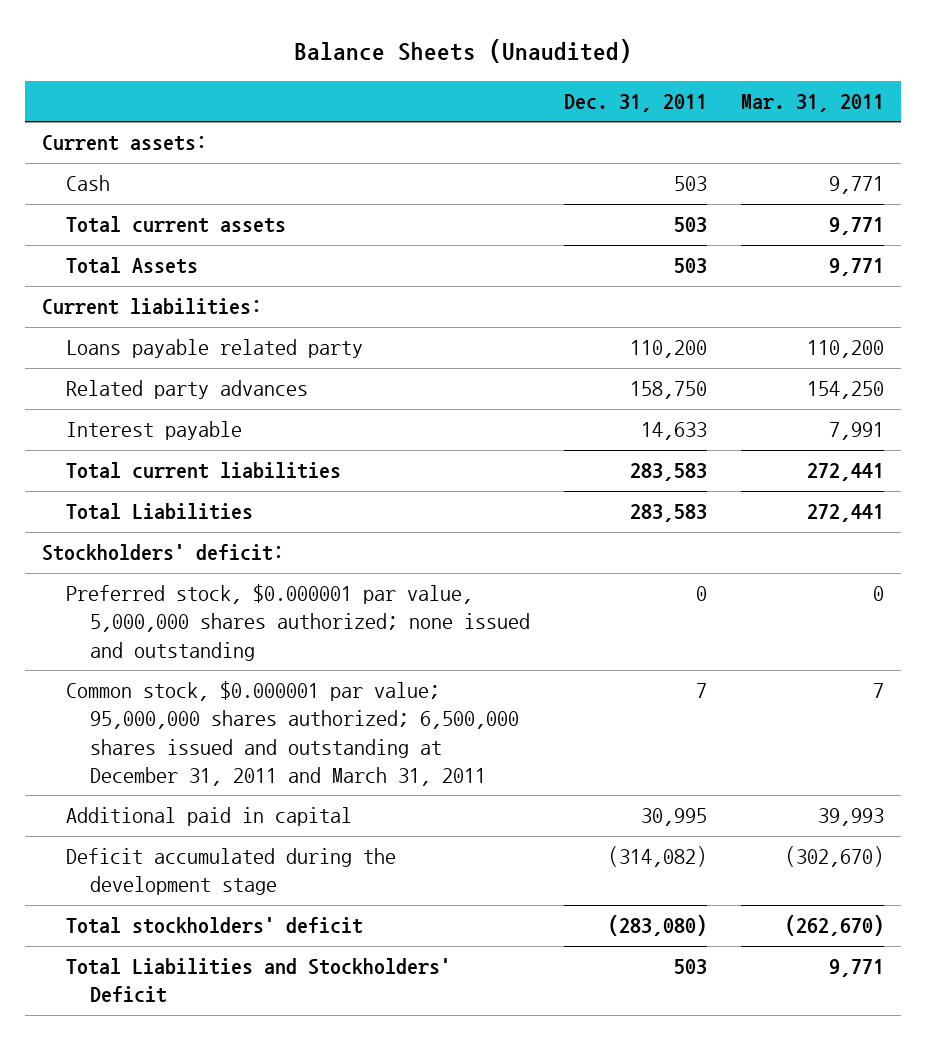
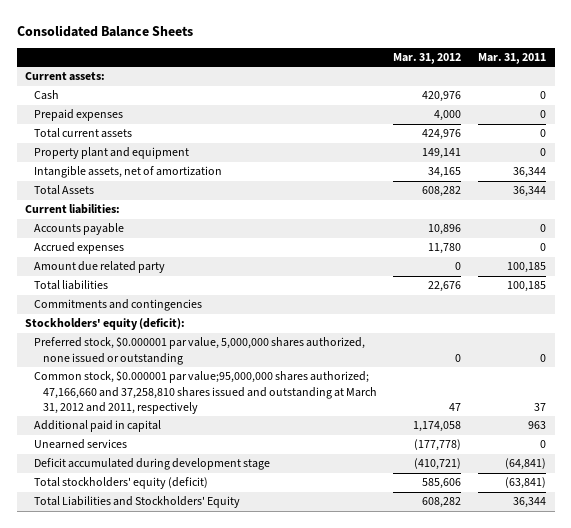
[293,38,632,63] Balance Sheets (Unaudited) -> [16,24,193,37] Consolidated Balance Sheets
[563,93,707,112] Dec. 31, 2011 -> none
none -> [393,53,462,65] Mar. 31, 2012
[828,176,884,195] 9,771 -> [540,91,547,100] 0
none -> [33,109,123,122] Prepaid expenses
[828,217,884,236] 9,771 -> [540,129,547,138] 0
none -> [33,147,189,160] Property plant and equipment
none -> [33,166,222,179] Intangible assets, net of amortization
[828,258,884,277] 9,771 -> [513,186,547,198] 36,344
[66,339,364,359] Loans payable related party -> none
[66,421,243,441] Interest payable -> none
[66,462,342,480] Total current liabilities -> none
none -> [33,223,124,236] Accounts payable
none -> [33,242,124,255] Accrued expenses
[66,380,309,400] Related party advances -> [33,261,165,274] Amount due related party
[806,381,884,400] 154,250 -> [507,262,547,274] 100,185
[66,503,254,521] Total Liabilities -> [33,280,108,291] Total liabilities
[806,504,884,523] 272,441 -> [507,281,547,293] 100,185
none -> [33,299,202,312] Commitments and contingencies
[42,544,285,562] Stockholders' deficit: -> [25,318,186,331] Stockholders' equity (deficit):
[66,584,531,661] Preferred stock, $0.000001 par value, 5,000,000 shares authorized; none issued and outstanding -> [33,337,365,365] Preferred stock, $0.000001 par value, 5,000,000 shares authorized, none issued or outstanding
[66,681,520,786] Common stock, $0.000001 par value; 95,000,000 shares authorized; 6,500,000 shares issued and outstanding at December 31, 2011 and March 31, 2011 -> [33,371,377,414] Common stock, $0.000001 par value;95,000,000 shares authorized; 47,166,660 and 37,258,810 shares issued and outstanding at March 31, 2012 and 2011, respectively
[872,683,884,699] 7 -> [534,402,547,411] 37
[817,808,884,827] 39,993 -> [528,421,547,430] 963
none -> [33,439,127,450] Unearned services
[66,848,397,896] Deficit accumulated during the development stage -> [33,458,270,471] Deficit accumulated during development stage
[784,846,884,868] (302,670) -> [505,458,547,471] (64,841)
[66,917,364,935] Total stockholders' deficit -> [33,477,208,490] Total stockholders' equity (deficit)
[784,915,884,937] (262,670) -> [505,477,547,490] (63,841)
[66,958,452,1004] Total Liabilities and Stockholders' Deficit -> [33,496,240,509] Total Liabilities and Stockholders' Equity
[828,959,884,978] 9,771 -> [513,497,547,509] 36,344

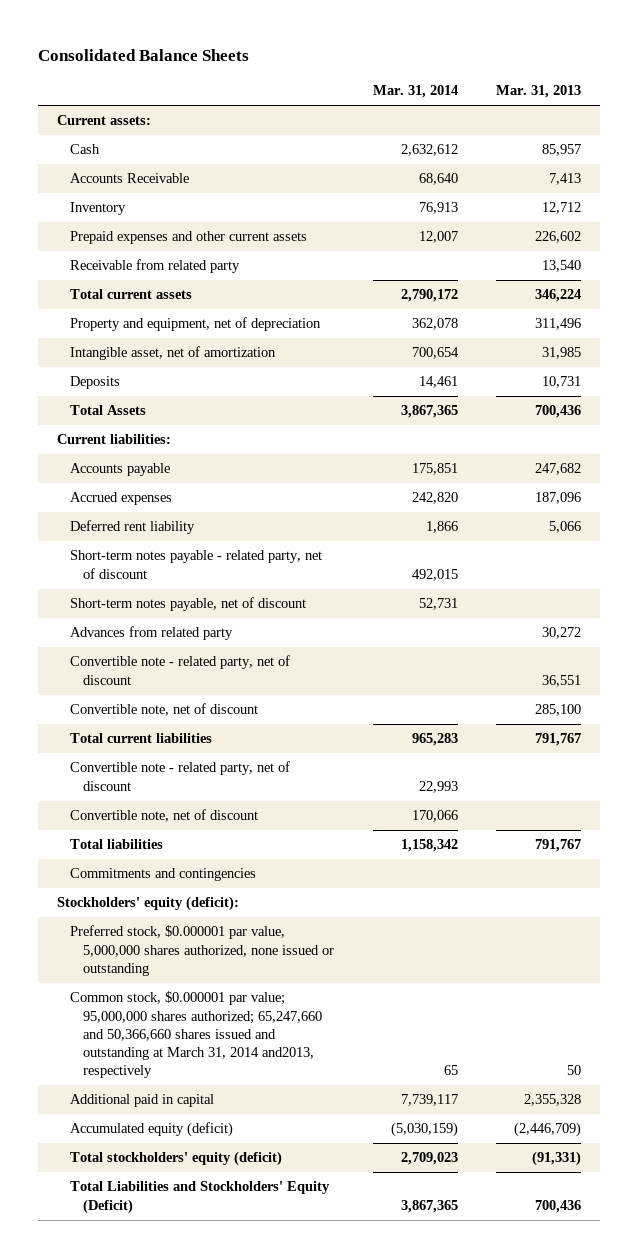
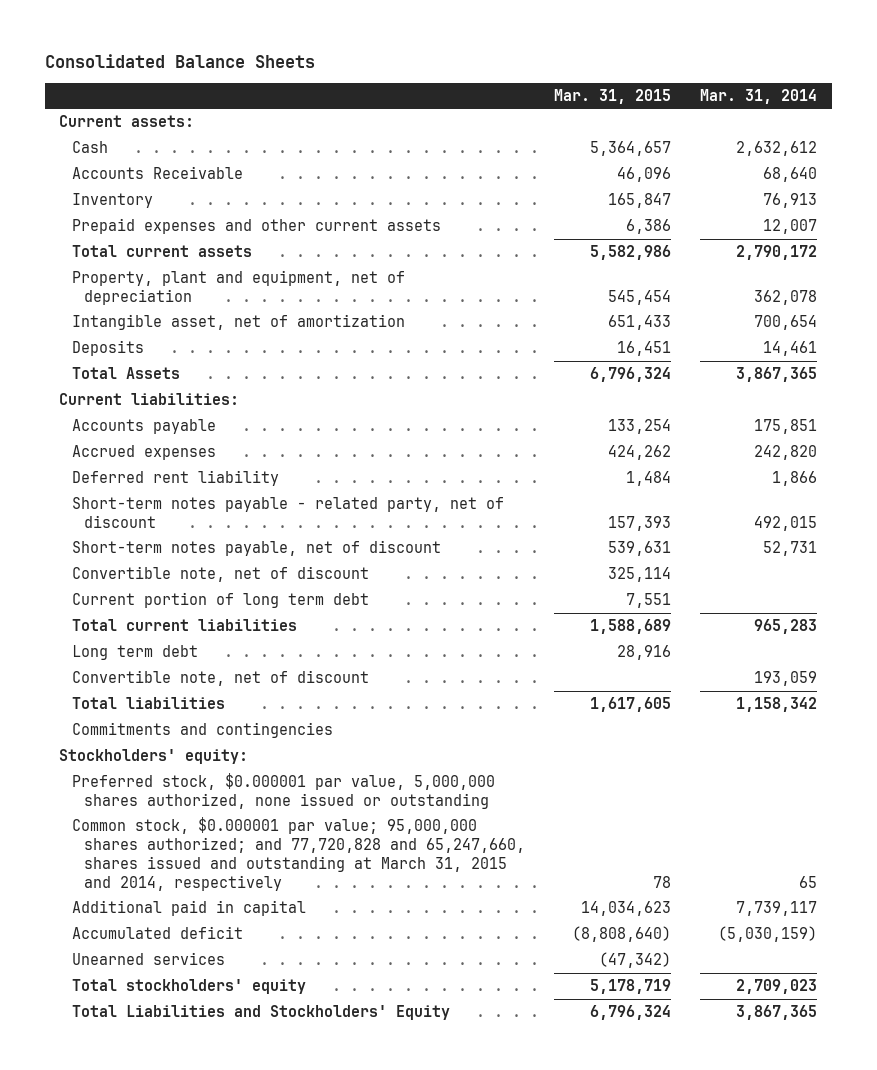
[495,85,581,99] Mar. 31, 2013 -> none
none -> [554,89,672,105] Mar. 31, 2015
[70,259,241,274] Receivable from related party -> none
[70,317,322,332] Property and equipment, net of depreciation -> [71,270,405,305] Property, plant and equipment, net of depreciation
[70,626,234,641] Advances from related party -> none
[70,655,291,685] Convertible note - related party, net of discount -> none
none -> [71,592,369,609] Current portion of long term debt
[70,761,291,791] Convertible note - related party, net of discount -> none
none -> [71,645,198,661] Long term debt
[411,810,458,823] 170,066 -> [754,671,818,687] 193,059
[57,896,240,912] Stockholders' equity (deficit): -> [59,749,249,765] Stockholders' equity:
[70,991,323,1079] Common stock, $0.000001 par value; 95,000,000 shares authorized; 65,247,660 and 50,366,660 shares issued and outstanding at March 31, 2014 and2013, respectively -> [71,817,525,891] Common stock, $0.000001 par value; 95,000,000 shares authorized; and 77,720,828 and 65,247,660, shares issued and outstanding at March 31, 2015 and 2014, respectively
[70,1122,234,1138] Accumulated equity (deficit) -> [71,926,243,940] Accumulated deficit
none -> [71,952,225,966] Unearned services
[70,1151,283,1167] Total stockholders' equity (deficit) -> [71,979,306,995] Total stockholders' equity
[70,1181,331,1214] Total Liabilities and Stockholders' Equity (Deficit) -> [71,1005,450,1021] Total Liabilities and Stockholders' Equity

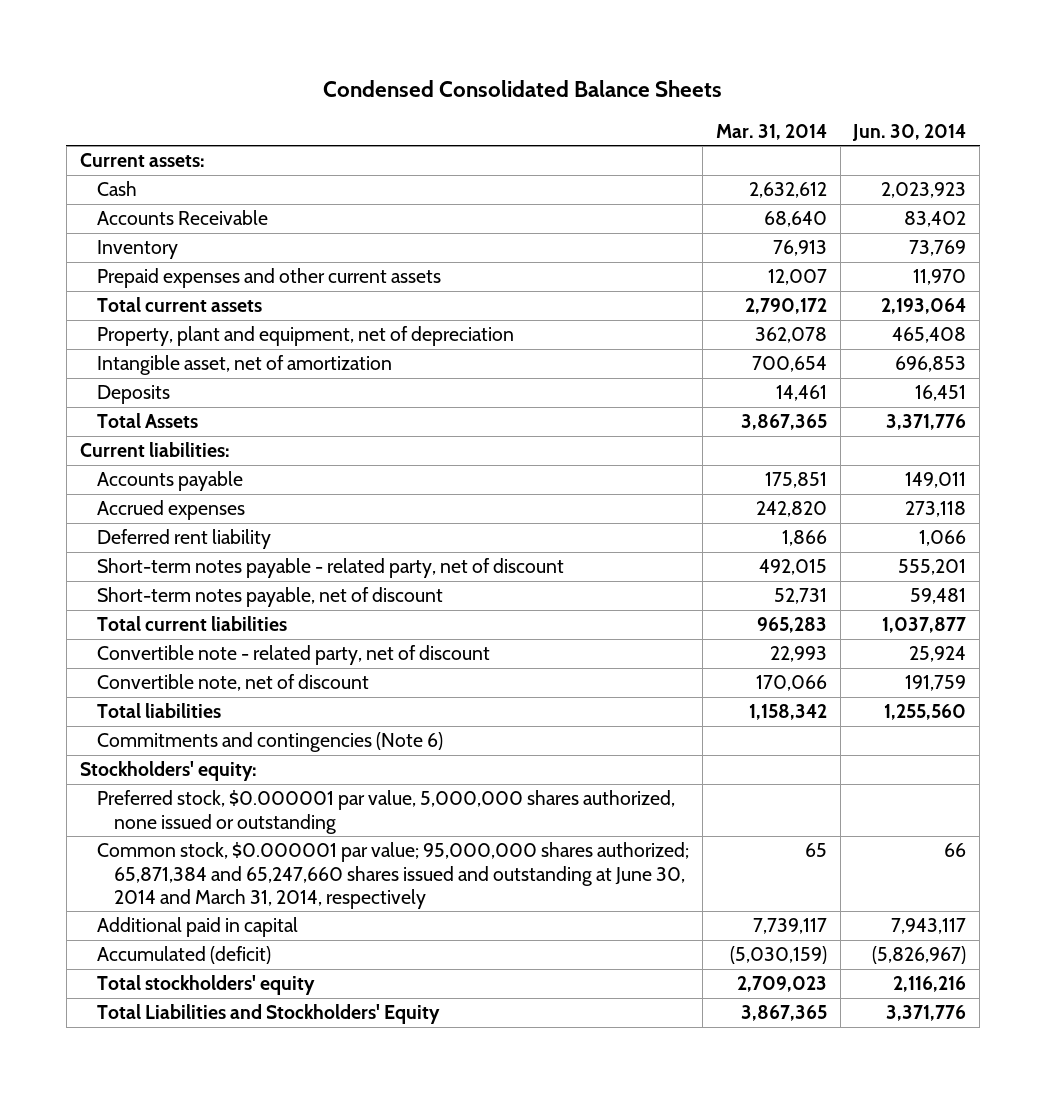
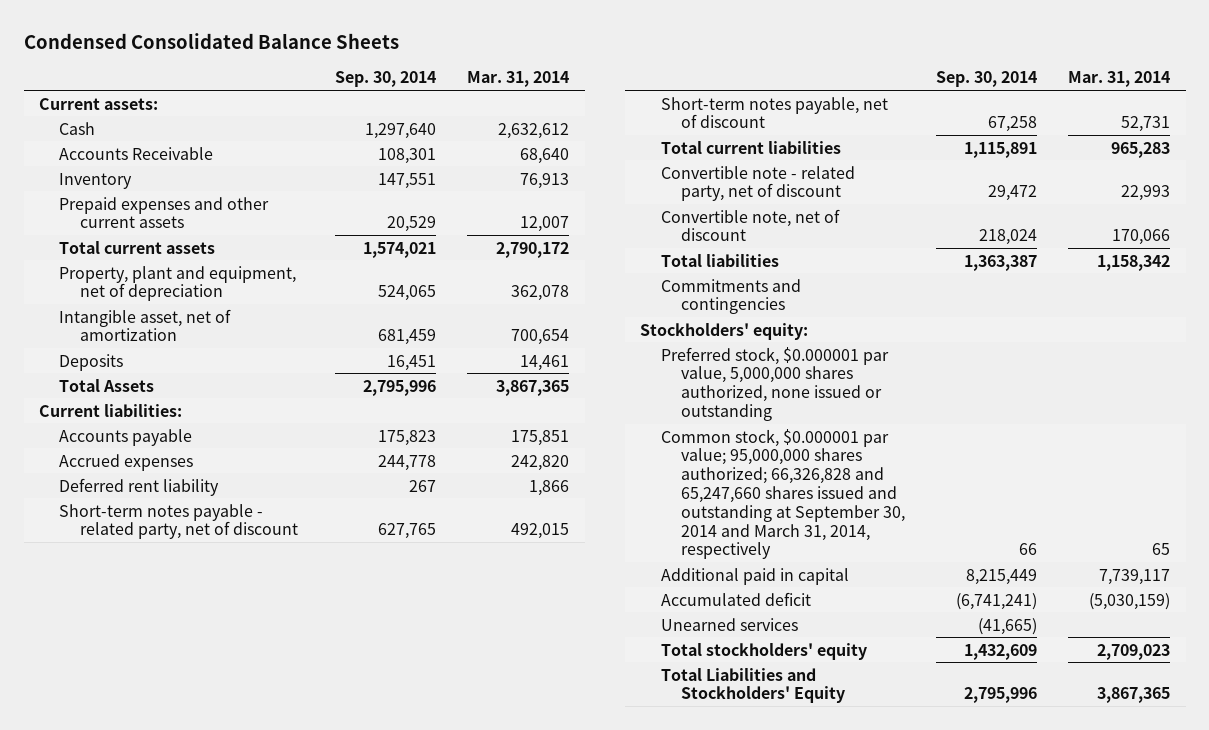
[852,123,967,141] Jun. 30, 2014 -> none
none -> [334,71,436,88] Sep. 30, 2014
[97,732,444,753] Commitments and contingencies (Note 6) -> [660,278,801,315] Commitments and contingencies
[97,842,690,909] Common stock, $0.000001 par value; 95,000,000 shares authorized; 65,871,384 and 65,247,660 shares issued and outstanding at June 30, 2014 and March 31, 2014, respectively -> [660,428,905,560] Common stock, $0.000001 par value; 95,000,000 shares authorized; 66,326,828 and 65,247,660 shares issued and outstanding at September 30, 2014 and March 31, 2014, respectively
[97,946,272,965] Accumulated (deficit) -> [660,591,811,606] Accumulated deficit
none -> [660,617,798,631] Unearned services

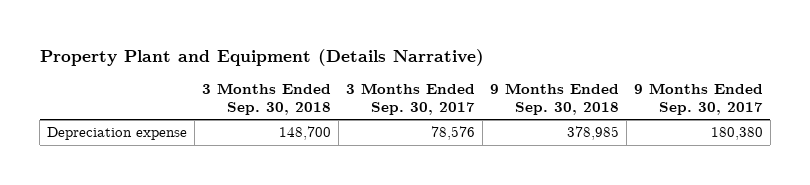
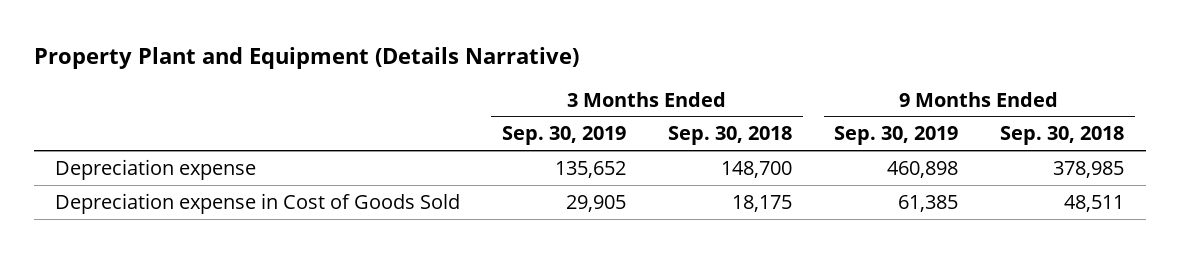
[346,82,476,116] 3 Months Ended Sep. 30, 2017 -> none
[633,82,763,116] 9 Months Ended Sep. 30, 2017 -> none
none -> [501,126,626,146] Sep. 30, 2019
none -> [834,126,959,146] Sep. 30, 2019
none -> [54,192,460,214] Depreciation expense in Cost of Goods Sold

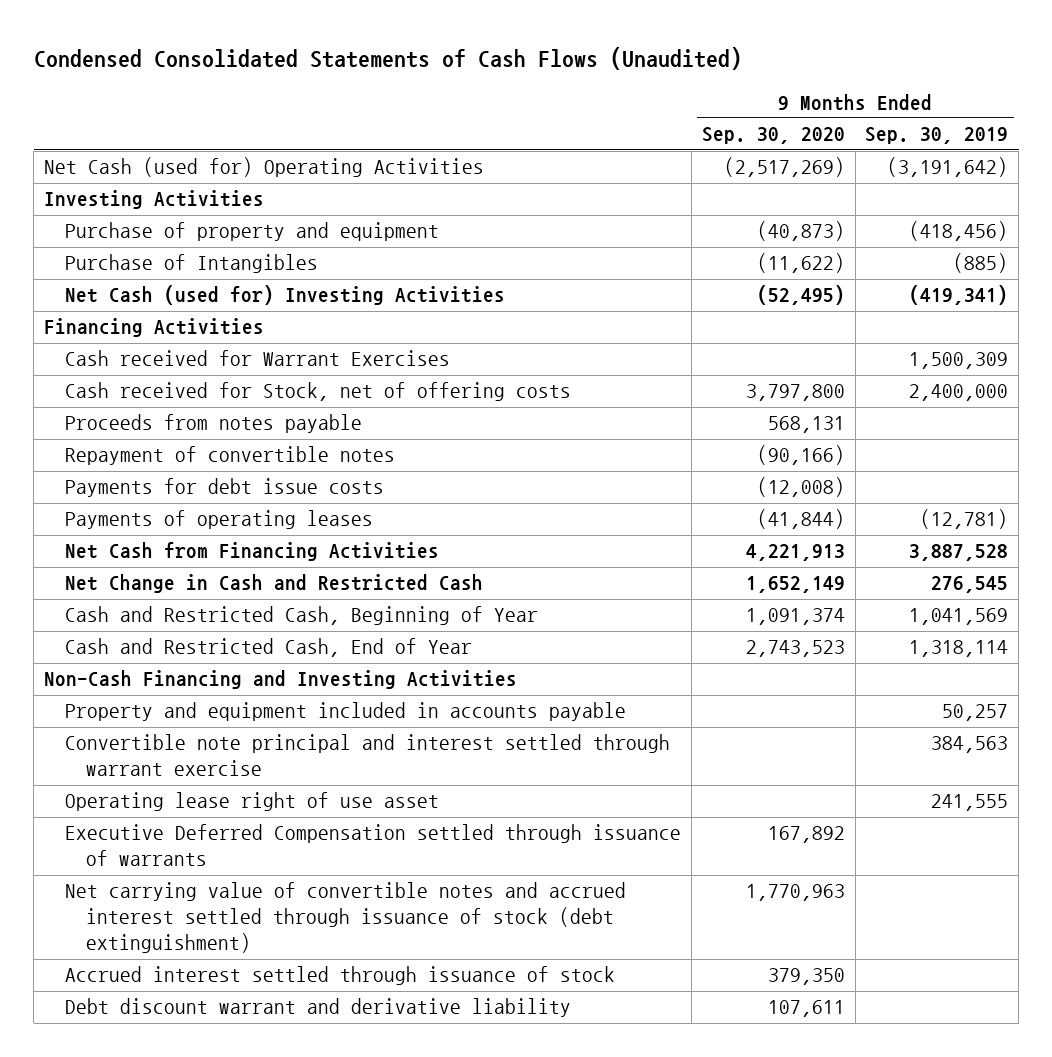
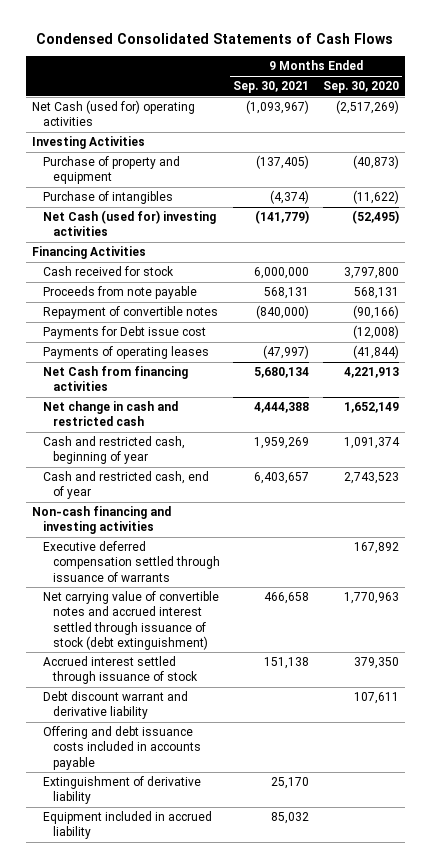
[33,46,742,70] Condensed Consolidated Statements of Cash Flows (Unaudited) -> [36,33,394,45] Condensed Consolidated Statements of Cash Flows
[865,127,1009,145] Sep. 30, 2019 -> none
none -> [233,81,310,94] Sep. 30, 2021
[43,157,484,178] Net Cash (used for) Operating Activities -> [32,100,196,127] Net Cash (used for) operating activities
[64,254,318,274] Purchase of Intangibles -> [42,191,173,205] Purchase of intangibles
[64,285,505,306] Net Cash (used for) Investing Activities -> [42,210,216,237] Net Cash (used for) investing activities
[64,350,450,367] Cash received for Warrant Exercises -> none
[64,382,571,402] Cash received for Stock, net of offering costs -> [42,266,174,277] Cash received for stock
[64,414,362,434] Proceeds from notes payable -> [42,286,197,300] Proceeds from note payable
[64,478,384,498] Payments for debt issue costs -> [42,326,206,340] Payments for Debt issue cost
[64,702,626,722] Property and equipment included in accounts payable -> none
[64,734,670,777] Convertible note principal and interest settled through warrant exercise -> none
[64,792,439,812] Operating lease right of use asset -> none
[64,542,439,562] Net Cash from Financing Activities -> [42,366,188,392] Net Cash from financing activities
[64,574,483,594] Net Change in Cash and Restricted Cash -> [42,401,178,427] Net change in cash and restricted cash
[64,606,538,626] Cash and Restricted Cash, Beginning of Year -> [42,436,185,465] Cash and restricted cash, beginning of year
[64,638,472,658] Cash and Restricted Cash, End of Year -> [42,471,209,500] Cash and restricted cash, end of year
[43,670,517,690] Non-Cash Financing and Investing Activities -> [32,506,172,535] Non-cash financing and investing activities
[64,824,681,867] Executive Deferred Compensation settled through issuance of warrants -> [42,541,221,582] Executive deferred compensation settled through issuance of warrants
none -> [42,726,202,770] Offering and debt issuance costs included in accounts payable
none -> [42,776,201,805] Extinguishment of derivative liability
none -> [42,811,212,840] Equipment included in accrued liability

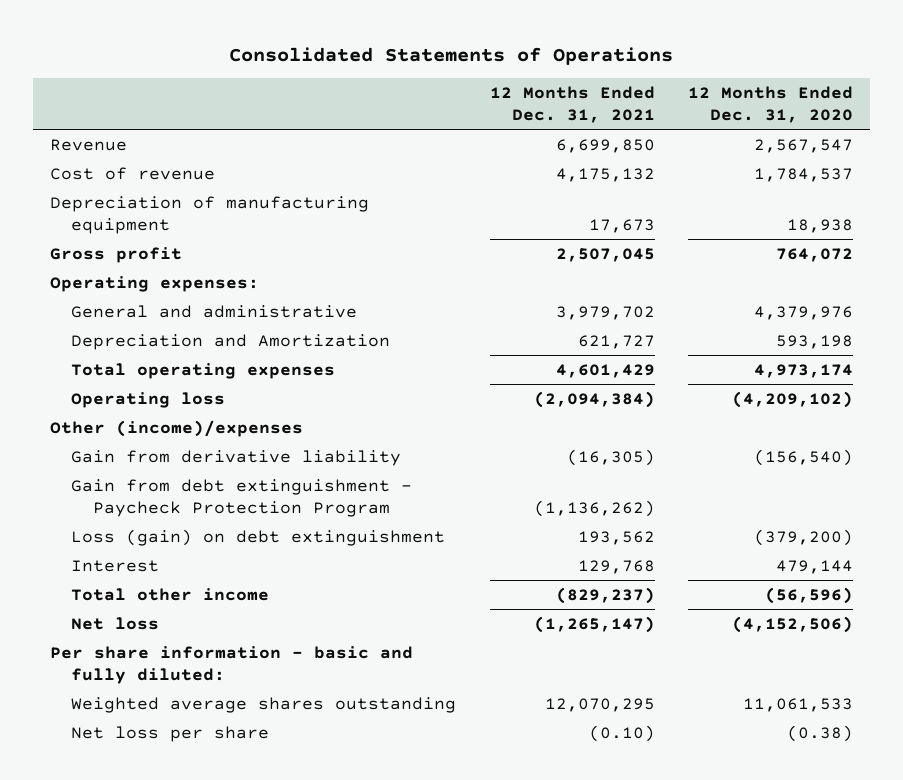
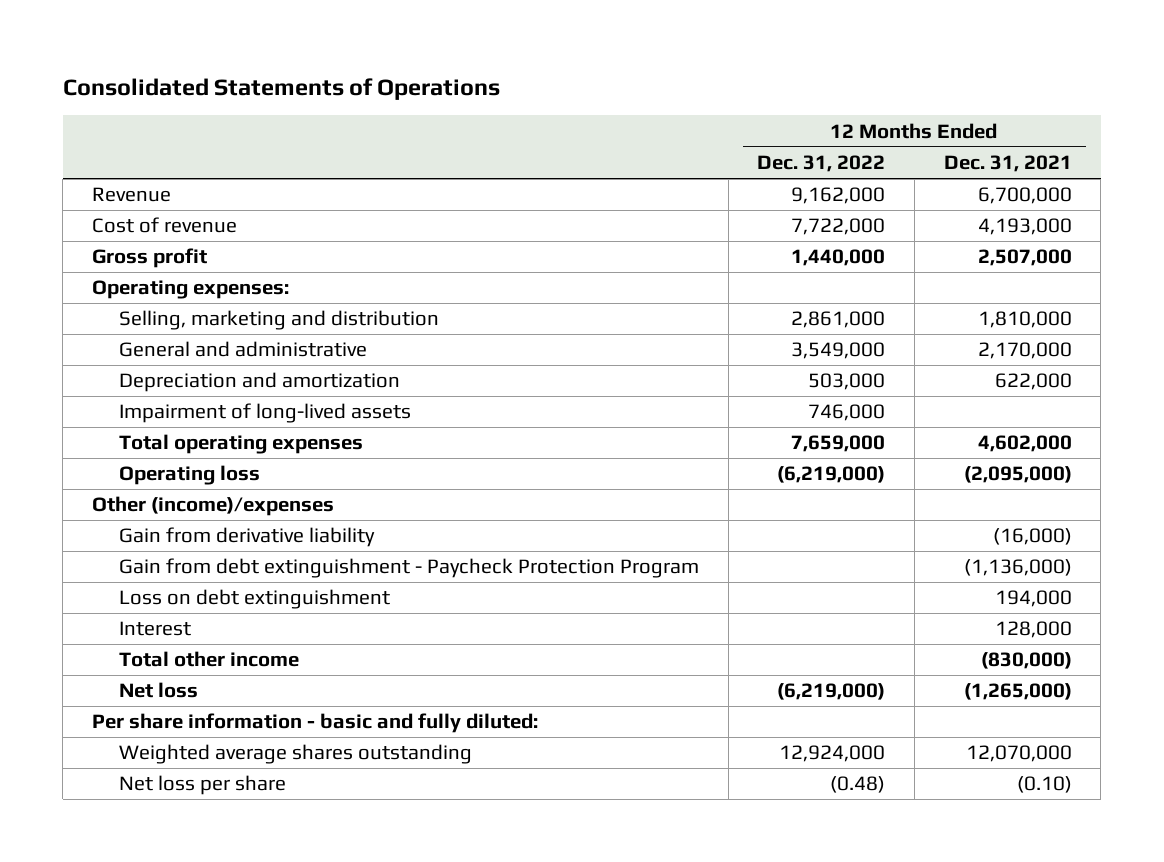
[687,86,853,123] 12 Months Ended Dec. 31, 2020 -> none
none -> [757,155,886,173] Dec. 31, 2022
[49,195,369,234] Depreciation of manufacturing equipment -> none
[555,138,655,153] 6,699,850 -> [977,187,1072,205] 6,700,000
[555,167,655,182] 4,175,132 -> [977,218,1072,236] 4,193,000
[555,247,655,262] 2,507,045 -> [977,249,1072,267] 2,507,000
none -> [118,310,439,331] Selling, marketing and distribution
[555,305,655,320] 3,979,702 -> [977,342,1072,360] 2,170,000
[71,333,391,350] Depreciation and Amortization -> [118,372,400,393] Depreciation and amortization
[577,334,655,349] 621,727 -> [994,373,1072,391] 622,000
none -> [118,403,411,424] Impairment of long-lived assets
[555,363,655,378] 4,601,429 -> [977,435,1072,453] 4,602,000
[533,390,655,408] (2,094,384) -> [963,466,1072,484] (2,095,000)
[566,448,655,466] (16,305) -> [992,528,1072,546] (16,000)
[533,499,655,517] (1,136,262) -> [963,559,1072,577] (1,136,000)
[71,528,446,546] Loss (gain) on debt extinguishment -> [118,589,390,610] Loss on debt extinguishment
[577,530,655,545] 193,562 -> [994,590,1072,608] 194,000
[577,559,655,574] 129,768 -> [994,621,1072,639] 128,000
[555,586,655,604] (829,237) -> [980,652,1072,670] (830,000)
[533,615,655,633] (1,265,147) -> [963,683,1072,701] (1,265,000)
[544,697,655,712] 12,070,295 -> [965,745,1072,763] 12,070,000

